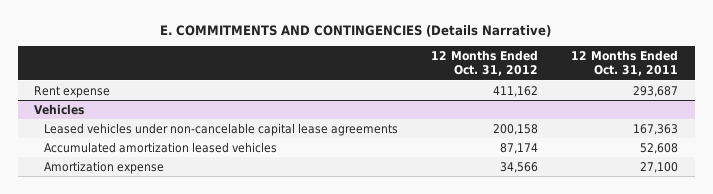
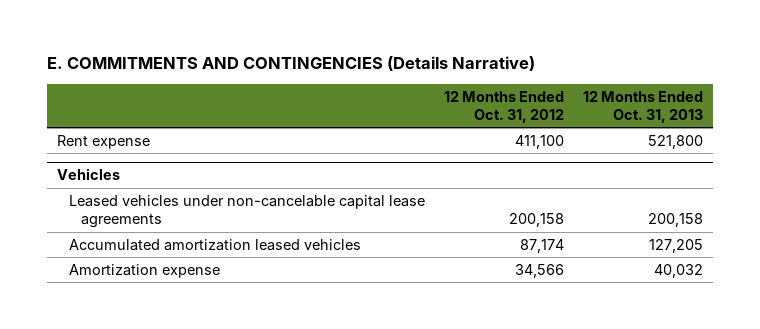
[571,50,679,77] 12 Months Ended Oct. 31, 2011 -> none
none -> [583,90,704,124] 12 Months Ended Oct. 31, 2013
[493,85,539,97] 411,162 -> [515,135,565,150] 411,100

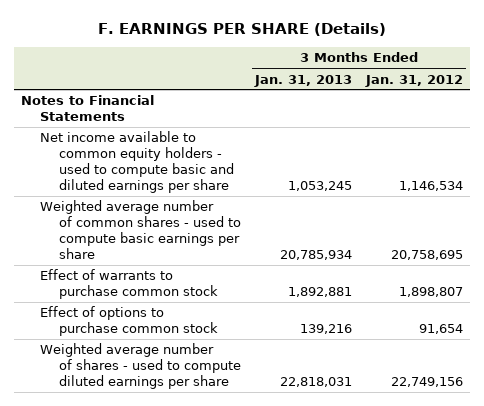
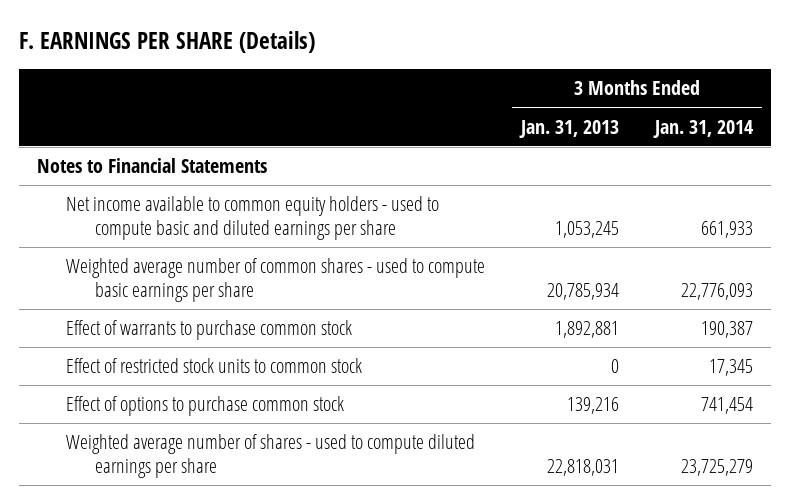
[364,74,463,87] Jan. 31, 2012 -> none
none -> [653,119,754,138] Jan. 31, 2014
none -> [65,358,362,374] Effect of restricted stock units to common stock

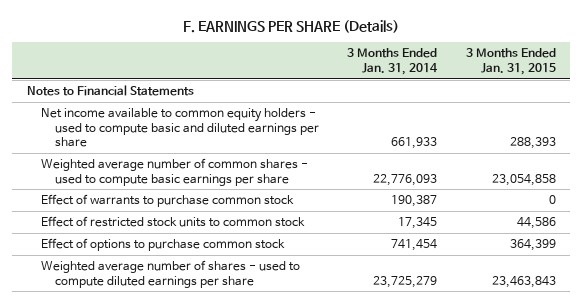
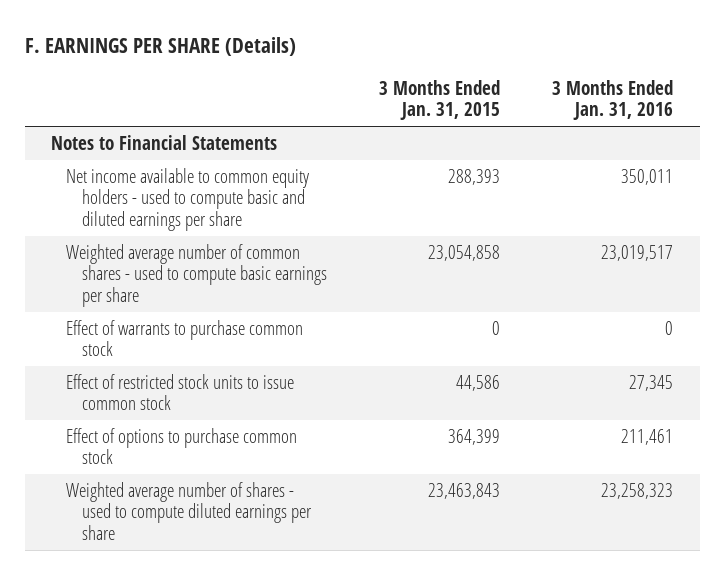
[347,48,439,75] 3 Months Ended Jan. 31, 2014 -> none
none -> [552,79,674,121] 3 Months Ended Jan. 31, 2016
[40,216,305,228] Effect of restricted stock units to common stock -> [66,373,295,411] Effect of restricted stock units to issue common stock

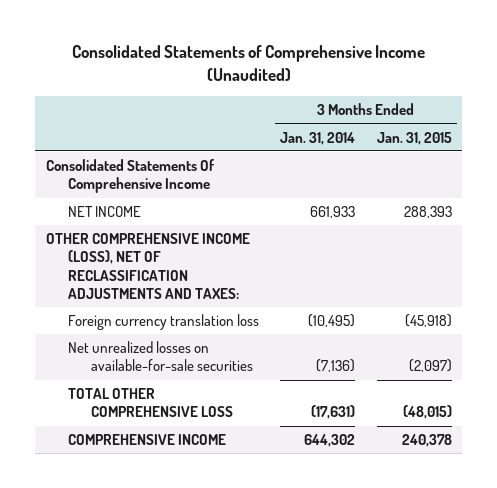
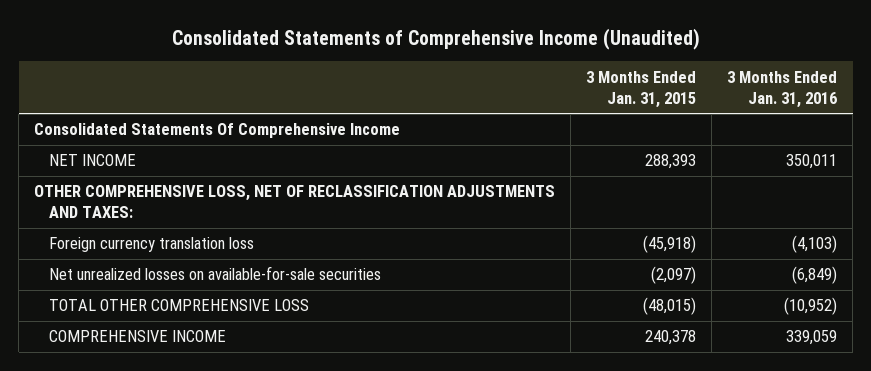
[280,131,356,145] Jan. 31, 2014 -> none
none -> [727,70,838,108] 3 Months Ended Jan. 31, 2016
[45,233,250,300] OTHER COMPREHENSIVE INCOME (LOSS), NET OF RECLASSIFICATION ADJUSTMENTS AND TAXES: -> [34,185,556,219] OTHER COMPREHENSIVE LOSS, NET OF RECLASSIFICATION ADJUSTMENTS AND TAXES:

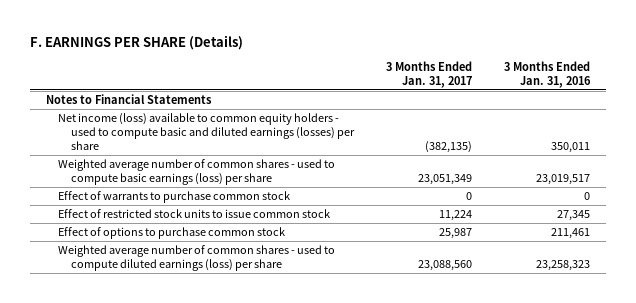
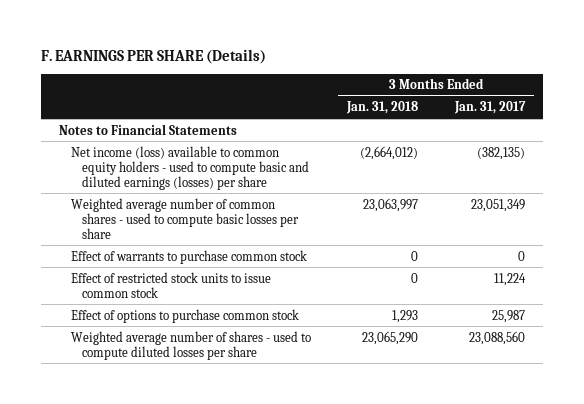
[504,61,592,89] 3 Months Ended Jan. 31, 2016 -> none
none -> [346,101,419,115] Jan. 31, 2018
[58,159,336,185] Weighted average number of common shares - used to compute basic earnings (loss) per share -> [70,197,299,239] Weighted average number of common shares - used to compute basic losses per share
[58,245,336,271] Weighted average number of common shares - used to compute diluted earnings (loss) per share -> [70,330,311,360] Weighted average number of shares - used to compute diluted losses per share

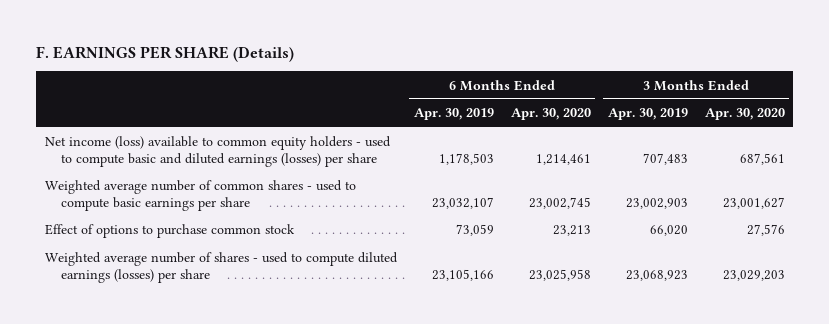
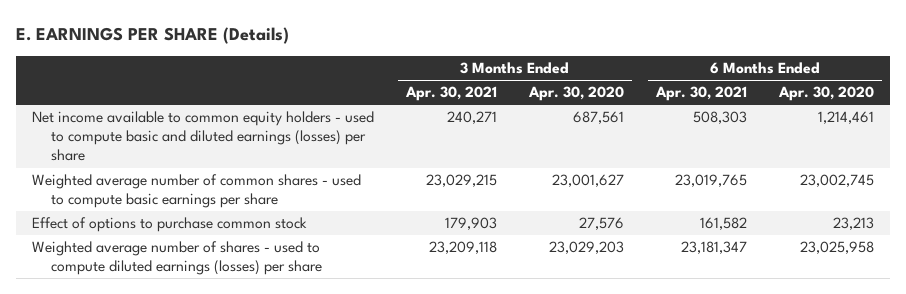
[36,45,295,62] F. EARNINGS PER SHARE (Details) -> [15,26,289,44] E. EARNINGS PER SHARE (Details)
[413,108,494,121] Apr. 30, 2019 -> none
[607,108,688,121] Apr. 30, 2019 -> none
none -> [404,86,497,102] Apr. 30, 2021
none -> [655,86,748,102] Apr. 30, 2021
[44,136,391,168] Net income (loss) available to common equity holders - used to compute basic and diluted earnings (losses) per share -> [31,111,374,162] Net income available to common equity holders - used to compute basic and diluted earnings (losses) per share

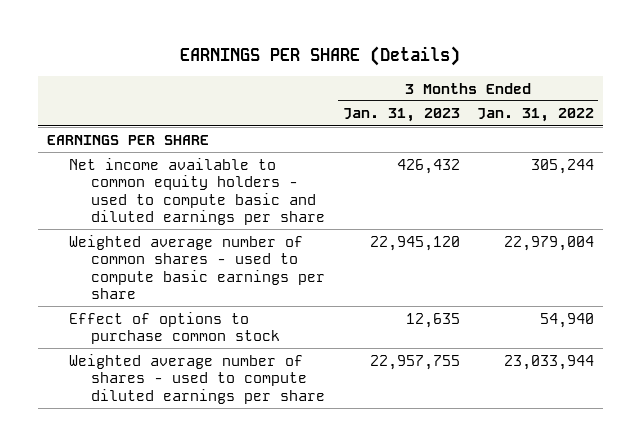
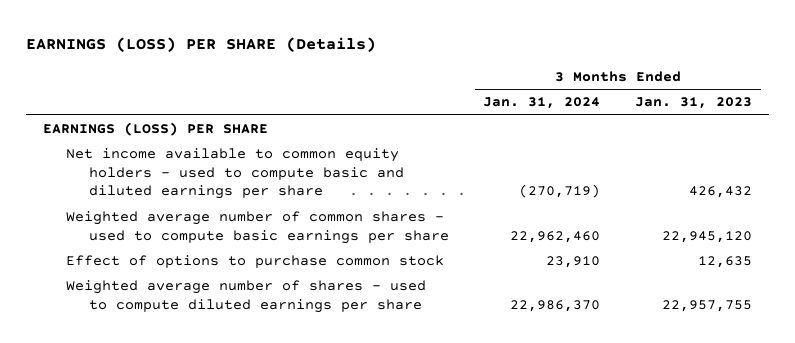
[180,46,461,67] EARNINGS PER SHARE (Details) -> [25,37,376,53] EARNINGS (LOSS) PER SHARE (Details)
[477,108,595,123] Jan. 31, 2022 -> none
none -> [483,97,601,110] Jan. 31, 2024
[46,134,209,145] EARNINGS PER SHARE -> [43,122,269,137] EARNINGS (LOSS) PER SHARE

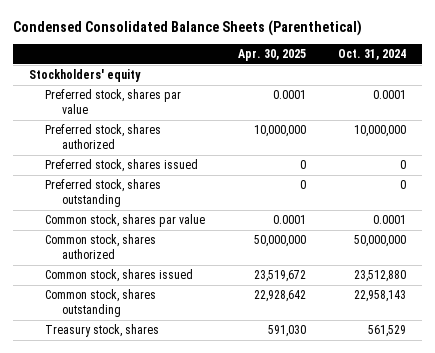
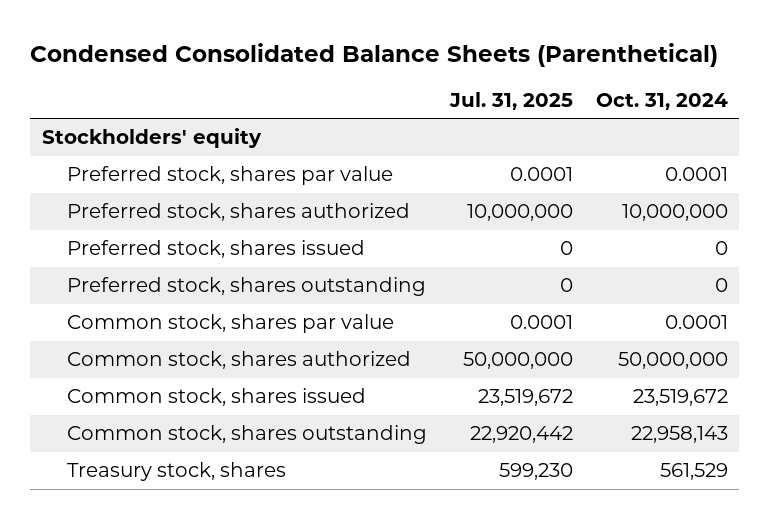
[237,49,306,62] Apr. 30, 2025 -> none
none -> [448,92,573,111] Jul. 31, 2025
[353,270,406,283] 23,512,880 -> [632,389,728,407] 23,519,672

